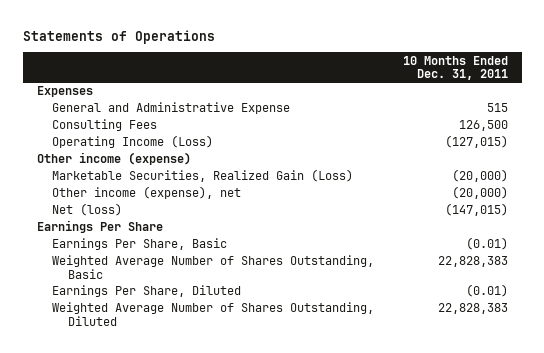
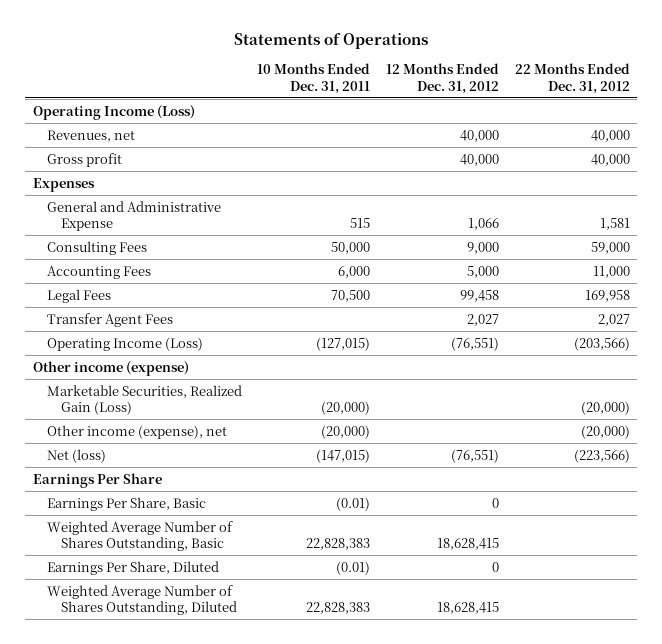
none -> [386,63,500,94] 12 Months Ended Dec. 31, 2012
none -> [514,63,630,94] 22 Months Ended Dec. 31, 2012
none -> [32,104,195,120] Operating Income (Loss)
none -> [46,129,135,142] Revenues, net
none -> [46,152,122,167] Gross profit
[458,120,508,132] 126,500 -> [331,241,371,254] 50,000
none -> [46,265,151,279] Accounting Fees
none -> [46,288,111,303] Legal Fees
none -> [46,312,173,327] Transfer Agent Fees

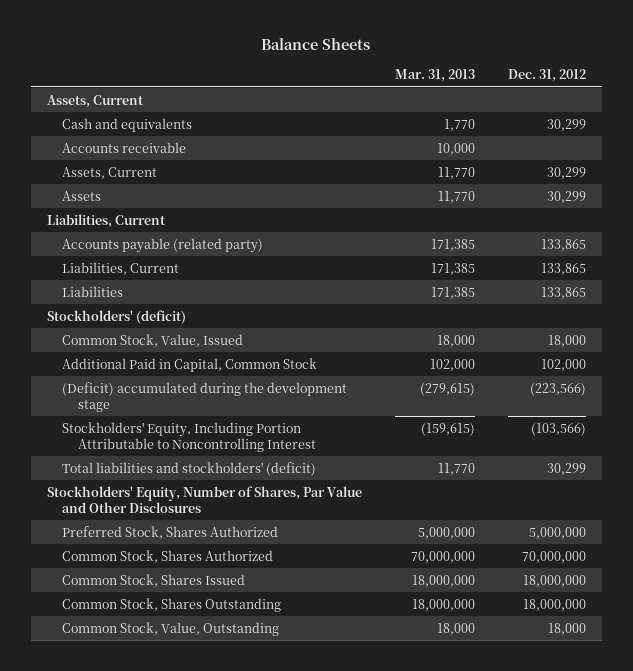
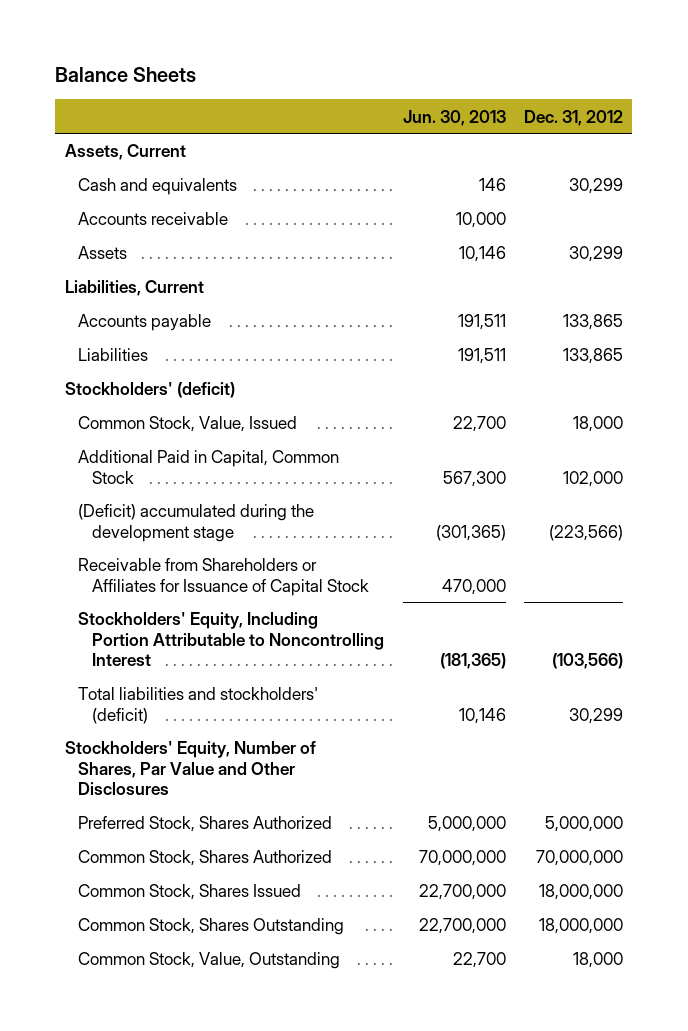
[394,69,475,83] Mar. 31, 2013 -> none
none -> [402,109,506,126] Jun. 30, 2013
[62,166,158,179] Assets, Current -> none
[62,261,180,275] Liabilities, Current -> none
[62,237,264,253] Accounts payable (related party) -> [78,314,212,332] Accounts payable
none -> [78,558,370,596] Receivable from Shareholders or Affiliates for Issuance of Capital Stock

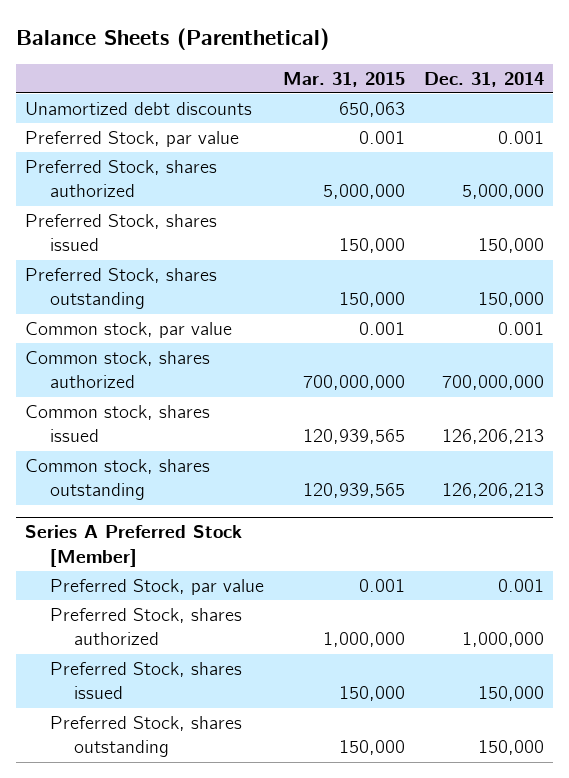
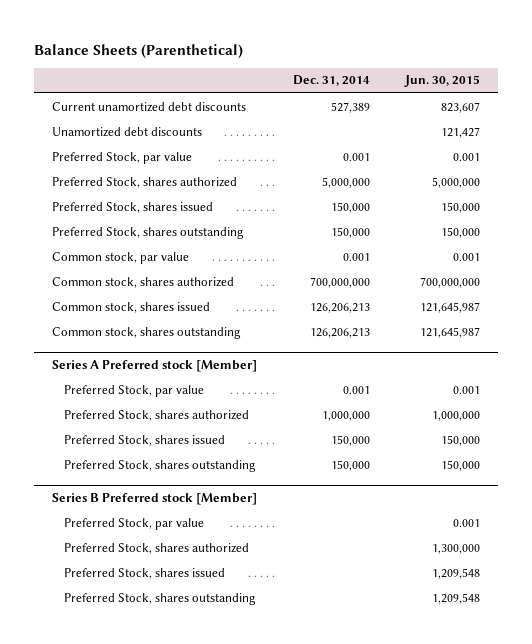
[282,71,405,87] Mar. 31, 2015 -> none
none -> [404,75,481,88] Jun. 30, 2015
none -> [51,101,246,112] Current unamortized debt discounts
[25,525,243,567] Series A Preferred Stock [Member] -> [51,360,257,373] Series A Preferred stock [Member]
none -> [51,493,257,506] Series B Preferred stock [Member]
none -> [64,517,205,530] Preferred Stock, par value
none -> [64,542,250,554] Preferred Stock, shares authorized
none -> [64,567,226,579] Preferred Stock, shares issued
none -> [64,592,257,605] Preferred Stock, shares outstanding

